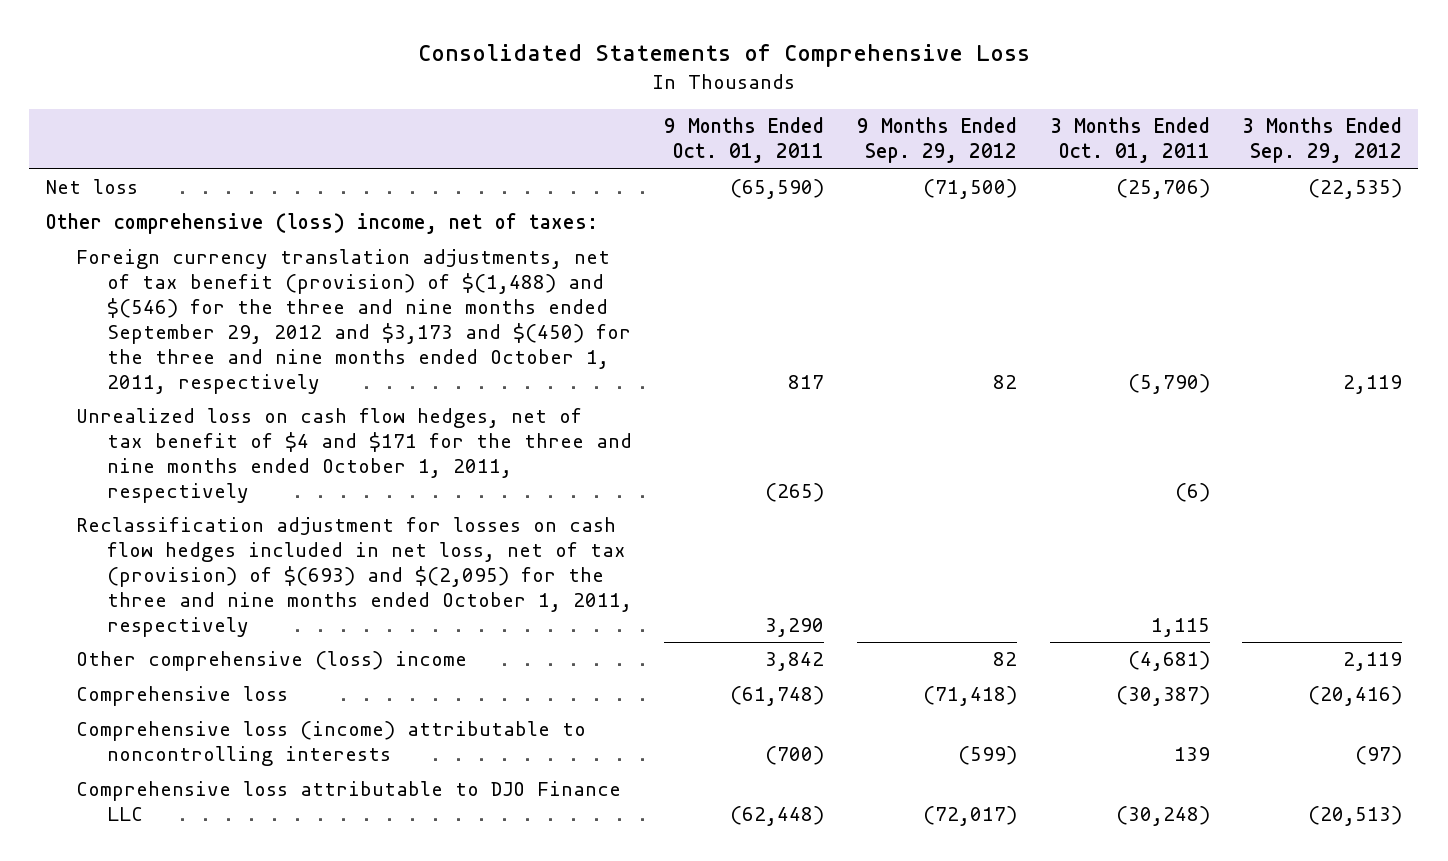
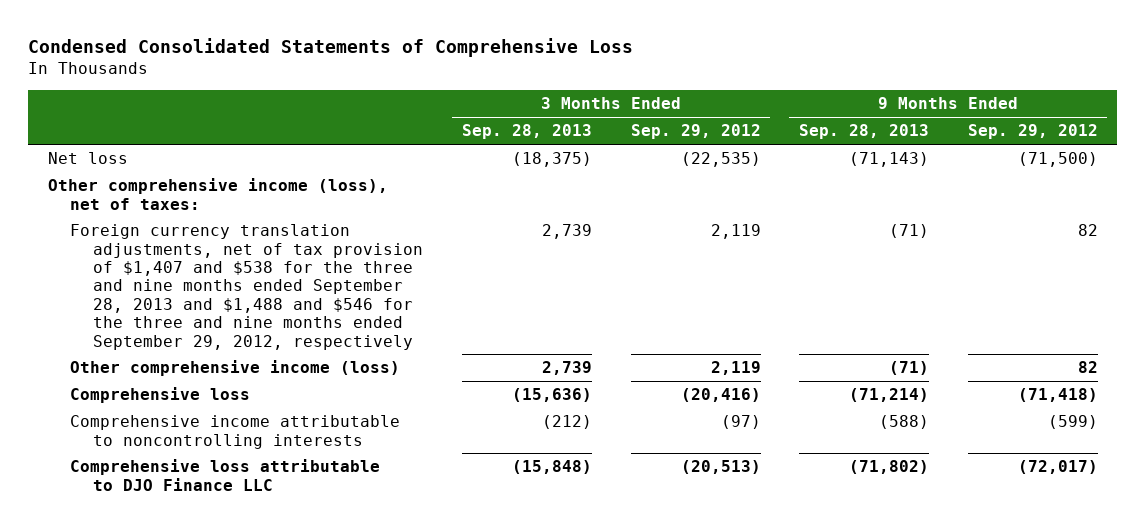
[417,44,1030,68] Consolidated Statements of Comprehensive Loss -> [28,37,634,57] Condensed Consolidated Statements of Comprehensive Loss
[664,117,825,164] 9 Months Ended Oct. 01, 2011 -> none
[1049,117,1210,164] 3 Months Ended Oct. 01, 2011 -> none
none -> [461,124,592,140] Sep. 28, 2013
none -> [799,124,930,140] Sep. 28, 2013
[76,408,632,504] Unrealized loss on cash flow hedges, net of tax benefit of $4 and $171 for the three and nine months ended October 1, 2011, respectively -> none
[76,517,632,638] Reclassification adjustment for losses on cash flow hedges included in net loss, net of tax (provision) of $(693) and $(2,095) for the three and nine months ended October 1, 2011, respectively -> none
[45,213,598,235] Other comprehensive (loss) income, net of taxes: -> [47,178,388,210] Other comprehensive income (loss), net of taxes:
[76,249,631,394] Foreign currency translation adjustments, net of tax benefit (provision) of $(1,488) and $(546) for the three and nine months ended September 29, 2012 and $3,173 and $(450) for the three and nine months ended October 1, 2011, respectively -> [70,224,424,350] Foreign currency translation adjustments, net of tax provision of $1,407 and $538 for the three and nine months ended September 28, 2013 and $1,488 and $546 for the three and nine months ended September 29, 2012, respectively
[76,651,468,672] Other comprehensive (loss) income -> [70,360,401,377] Other comprehensive income (loss)
[76,721,587,767] Comprehensive loss (income) attributable to noncontrolling interests -> [70,415,401,449] Comprehensive income attributable to noncontrolling interests

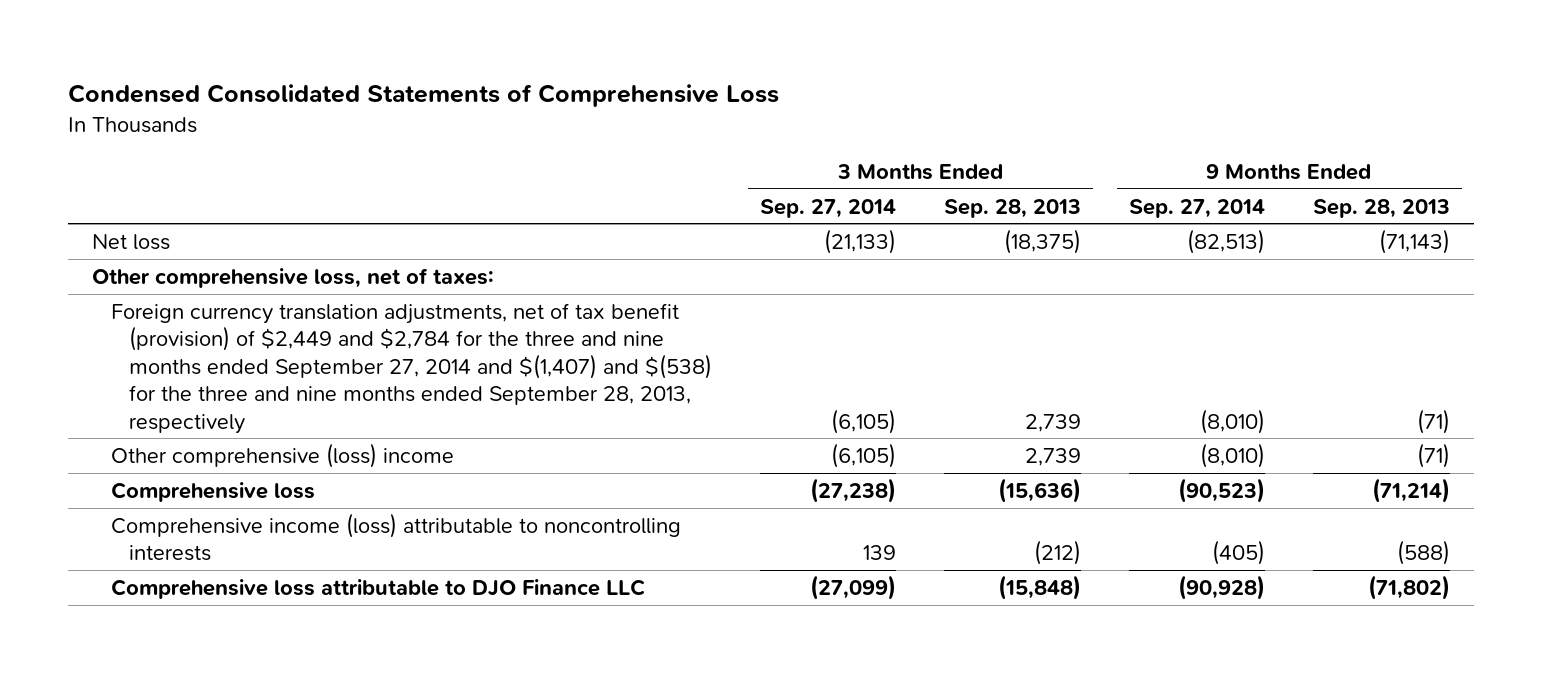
[630,124,761,140] Sep. 29, 2012 -> none
[967,124,1098,140] Sep. 29, 2012 -> none
none -> [760,198,897,218] Sep. 27, 2014
none -> [1128,198,1265,218] Sep. 27, 2014
[47,178,388,210] Other comprehensive income (loss), net of taxes: -> [92,267,495,288] Other comprehensive loss, net of taxes:
[70,224,424,350] Foreign currency translation adjustments, net of tax provision of $1,407 and $538 for the three and nine months ended September 28, 2013 and $1,488 and $546 for the three and nine months ended September 29, 2012, respectively -> [110,302,713,434] Foreign currency translation adjustments, net of tax benefit (provision) of $2,449 and $2,784 for the three and nine months ended September 27, 2014 and $(1,407) and $(538) for the three and nine months ended September 28, 2013, respectively
[70,360,401,377] Other comprehensive income (loss) -> [110,442,454,468] Other comprehensive (loss) income
[70,415,401,449] Comprehensive income attributable to noncontrolling interests -> [110,512,681,562] Comprehensive income (loss) attributable to noncontrolling interests

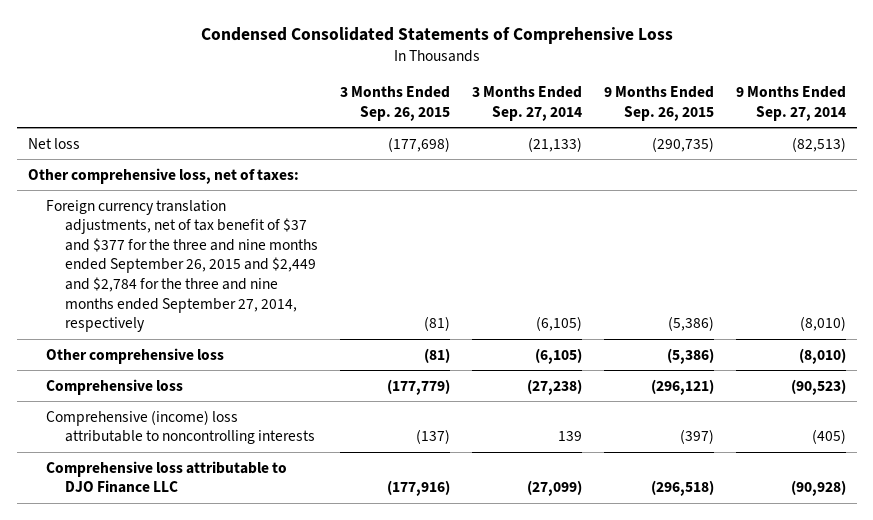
[944,198,1082,218] Sep. 28, 2013 -> none
[1312,198,1450,218] Sep. 28, 2013 -> none
none -> [339,86,450,121] 3 Months Ended Sep. 26, 2015
none -> [603,86,714,121] 9 Months Ended Sep. 26, 2015
[110,302,713,434] Foreign currency translation adjustments, net of tax benefit (provision) of $2,449 and $2,784 for the three and nine months ended September 27, 2014 and $(1,407) and $(538) for the three and nine months ended September 28, 2013, respectively -> [46,199,318,333] Foreign currency translation adjustments, net of tax benefit of $37 and $377 for the three and nine months ended September 26, 2015 and $2,449 and $2,784 for the three and nine months ended September 27, 2014, respectively
[110,442,454,468] Other comprehensive (loss) income -> [46,347,225,364] Other comprehensive loss
[110,512,681,562] Comprehensive income (loss) attributable to noncontrolling interests -> [46,409,315,445] Comprehensive (income) loss attributable to noncontrolling interests

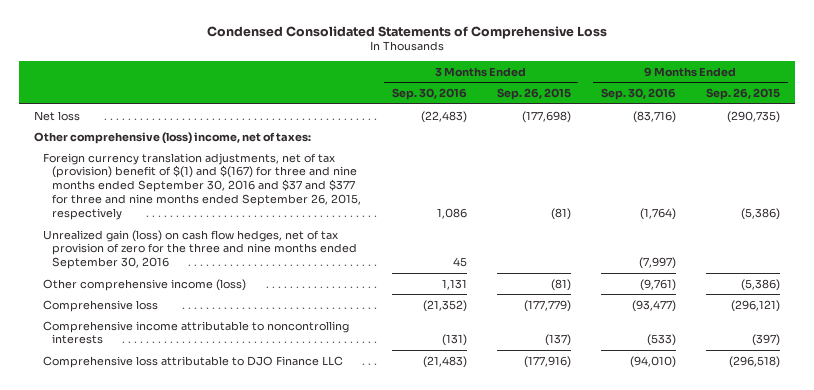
[471,86,582,121] 3 Months Ended Sep. 27, 2014 -> none
[735,86,846,121] 9 Months Ended Sep. 27, 2014 -> none
none -> [391,88,467,101] Sep. 30, 2016
none -> [600,88,676,101] Sep. 30, 2016
[27,167,299,184] Other comprehensive loss, net of taxes: -> [33,131,311,144] Other comprehensive (loss) income, net of taxes:
[46,199,318,333] Foreign currency translation adjustments, net of tax benefit of $37 and $377 for the three and nine months ended September 26, 2015 and $2,449 and $2,784 for the three and nine months ended September 27, 2014, respectively -> [43,152,362,221] Foreign currency translation adjustments, net of tax (provision) benefit of $(1) and $(167) for three and nine months ended September 30, 2016 and $37 and $377 for three and nine months ended September 26, 2015, respectively
none -> [43,229,358,270] Unrealized gain (loss) on cash flow hedges, net of tax provision of zero for the three and nine months ended September 30, 2016
[46,347,225,364] Other comprehensive loss -> [43,278,247,291] Other comprehensive income (loss)
[46,409,315,445] Comprehensive (income) loss attributable to noncontrolling interests -> [43,320,350,345] Comprehensive income attributable to noncontrolling interests

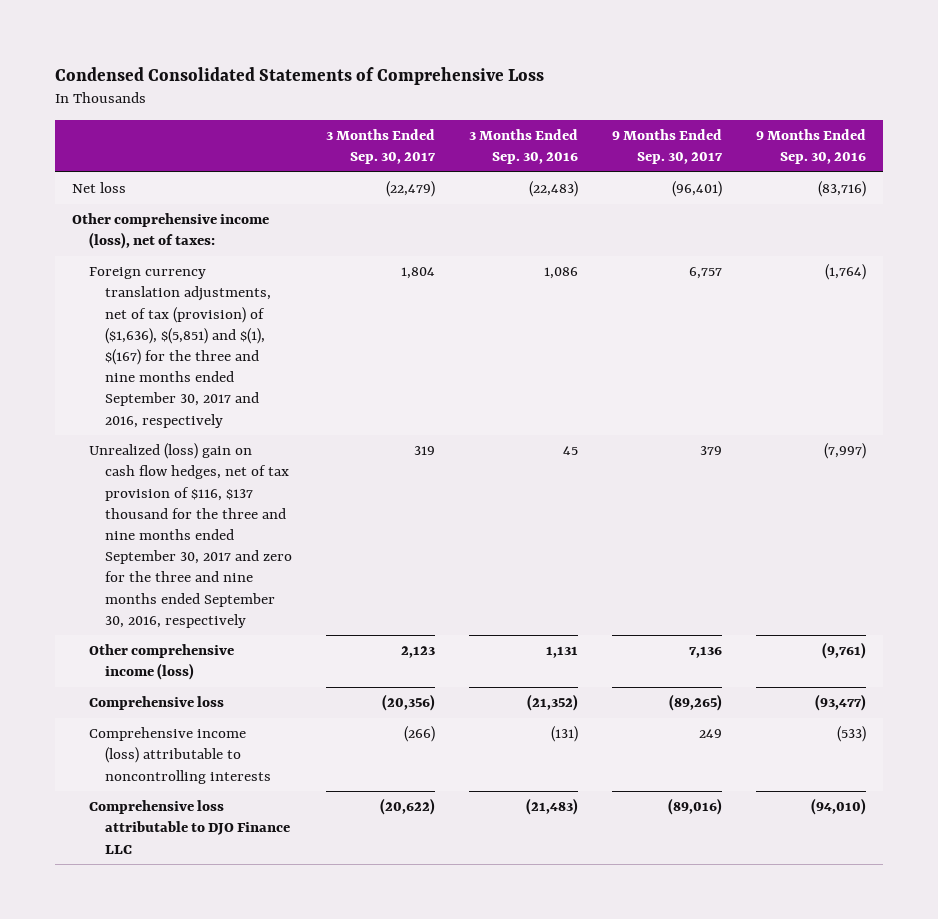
[496,88,571,101] Sep. 26, 2015 -> none
[706,88,781,101] Sep. 26, 2015 -> none
none -> [326,129,437,165] 3 Months Ended Sep. 30, 2017
none -> [612,129,724,165] 9 Months Ended Sep. 30, 2017
[33,131,311,144] Other comprehensive (loss) income, net of taxes: -> [71,213,269,250] Other comprehensive income (loss), net of taxes:
[43,152,362,221] Foreign currency translation adjustments, net of tax (provision) benefit of $(1) and $(167) for three and nine months ended September 30, 2016 and $37 and $377 for three and nine months ended September 26, 2015, respectively -> [88,267,272,428] Foreign currency translation adjustments, net of tax (provision) of ($1,636), $(5,851) and $(1), $(167) for the three and nine months ended September 30, 2017 and 2016, respectively
[43,229,358,270] Unrealized gain (loss) on cash flow hedges, net of tax provision of zero for the three and nine months ended September 30, 2016 -> [88,443,293,628] Unrealized (loss) gain on cash flow hedges, net of tax provision of $116, $137 thousand for the three and nine months ended September 30, 2017 and zero for the three and nine months ended September 30, 2016, respectively
[43,320,350,345] Comprehensive income attributable to noncontrolling interests -> [88,727,272,784] Comprehensive income (loss) attributable to noncontrolling interests

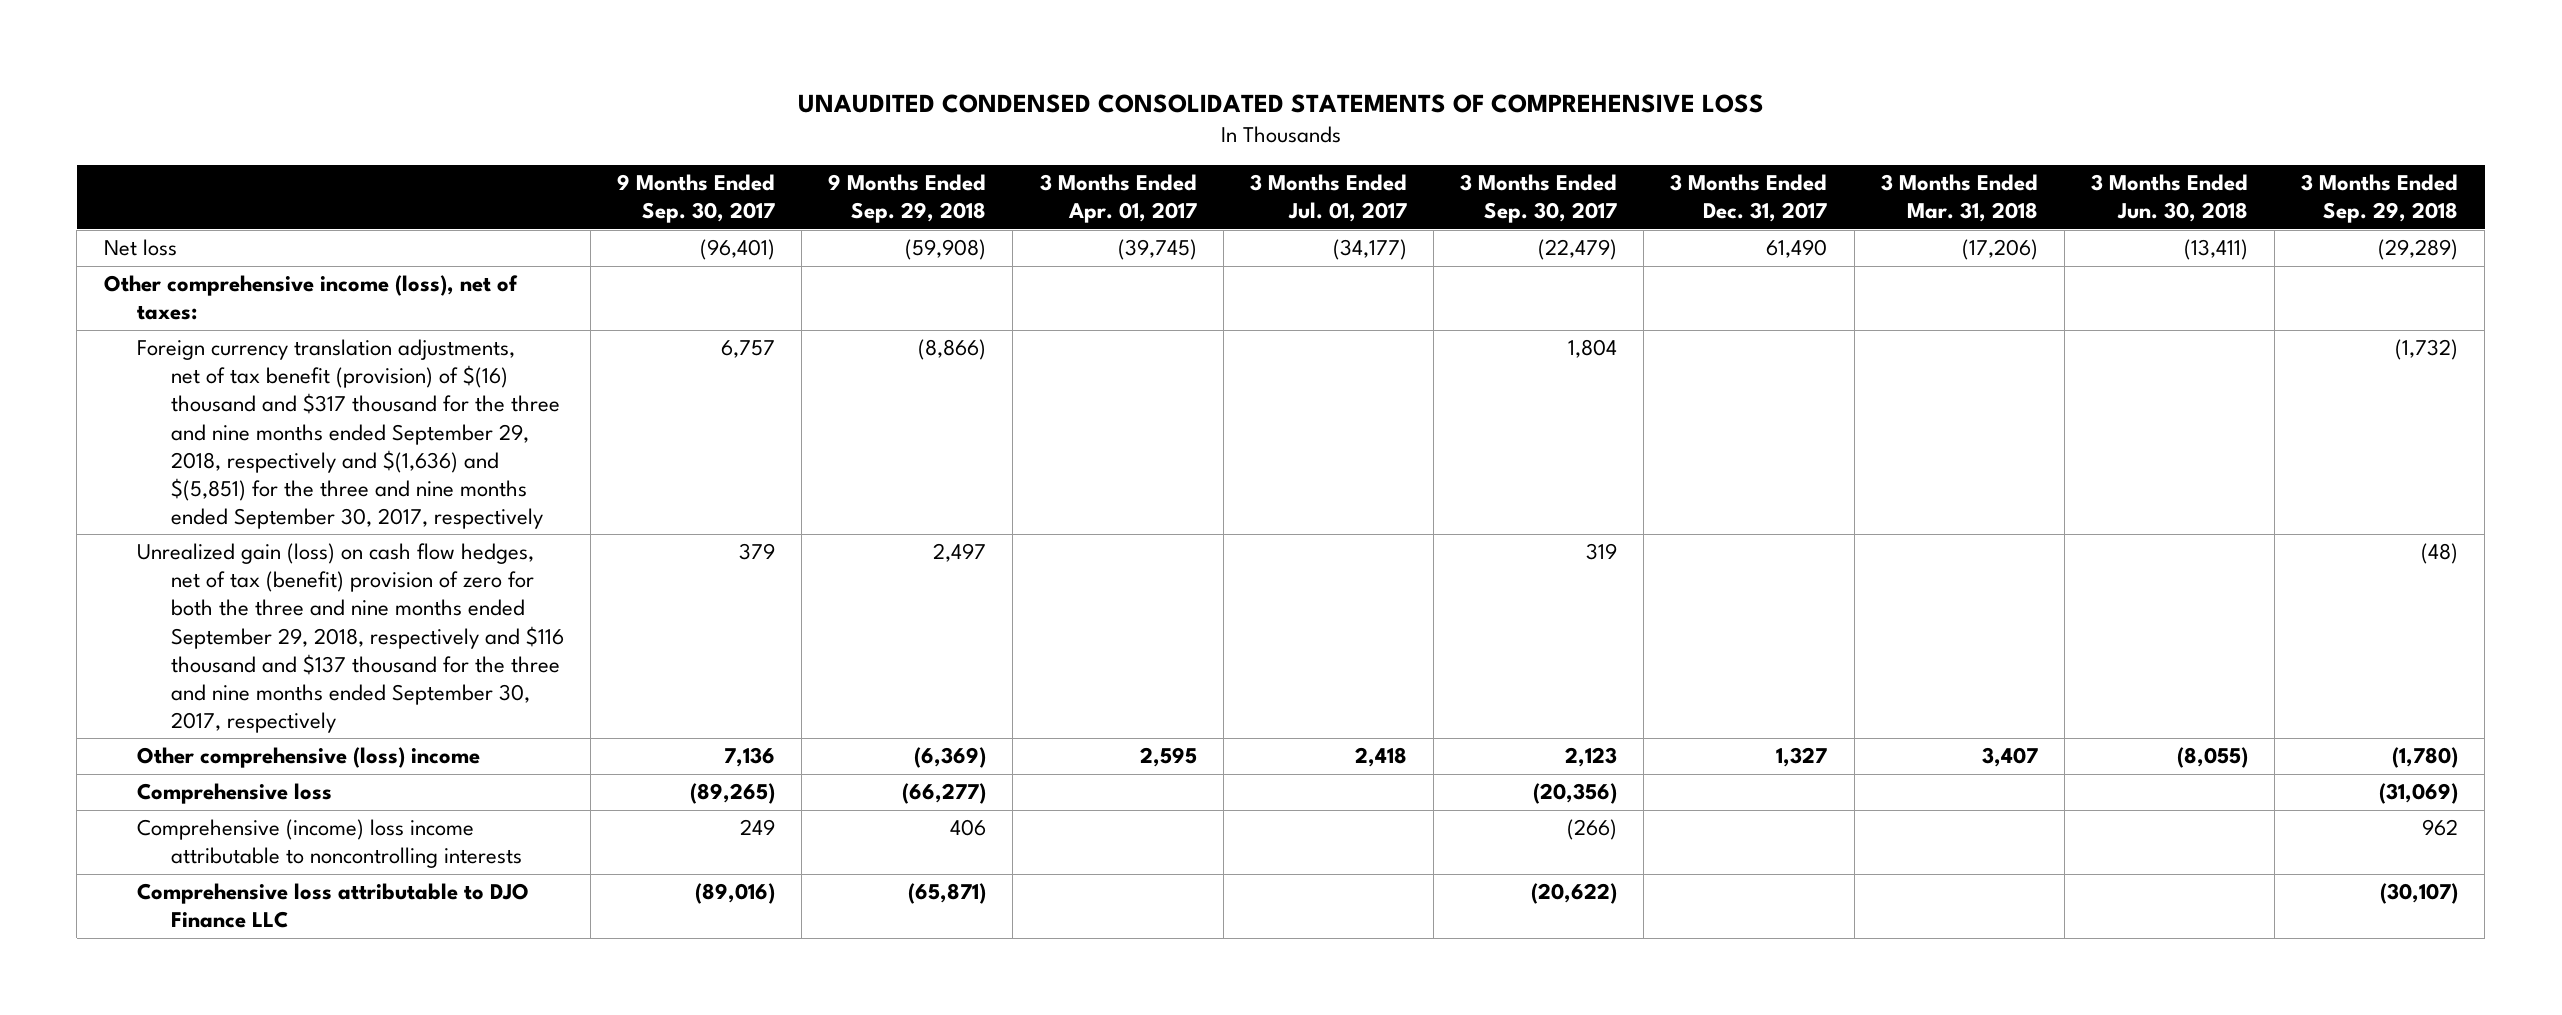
[54,66,544,85] Condensed Consolidated Statements of Comprehensive Loss -> [797,93,1764,113] UNAUDITED CONDENSED CONSOLIDATED STATEMENTS OF COMPREHENSIVE LOSS
[469,129,579,165] 3 Months Ended Sep. 30, 2016 -> none
[756,129,867,165] 9 Months Ended Sep. 30, 2016 -> none
none -> [828,174,987,224] 9 Months Ended Sep. 29, 2018
none -> [1039,174,1197,224] 3 Months Ended Apr. 01, 2017
none -> [1249,174,1407,223] 3 Months Ended Jul. 01, 2017
none -> [1670,174,1828,223] 3 Months Ended Dec. 31, 2017
none -> [1880,174,2038,223] 3 Months Ended Mar. 31, 2018
none -> [2091,174,2249,223] 3 Months Ended Jun. 30, 2018
none -> [2301,174,2459,224] 3 Months Ended Sep. 29, 2018
[88,267,272,428] Foreign currency translation adjustments, net of tax (provision) of ($1,636), $(5,851) and $(1), $(167) for the three and nine months ended September 30, 2017 and 2016, respectively -> [137,339,560,529] Foreign currency translation adjustments, net of tax benefit (provision) of $(16) thousand and $317 thousand for the three and nine months ended September 29, 2018, respectively and $(1,636) and $(5,851) for the three and nine months ended September 30, 2017, respectively
[88,443,293,628] Unrealized (loss) gain on cash flow hedges, net of tax provision of $116, $137 thousand for the three and nine months ended September 30, 2017 and zero for the three and nine months ended September 30, 2016, respectively -> [137,543,564,733] Unrealized gain (loss) on cash flow hedges, net of tax (benefit) provision of zero for both the three and nine months ended September 29, 2018, respectively and $116 thousand and $137 thousand for the three and nine months ended September 30, 2017, respectively
[88,644,234,681] Other comprehensive income (loss) -> [137,747,481,769] Other comprehensive (loss) income
[88,727,272,784] Comprehensive income (loss) attributable to noncontrolling interests -> [137,819,522,869] Comprehensive (income) loss income attributable to noncontrolling interests

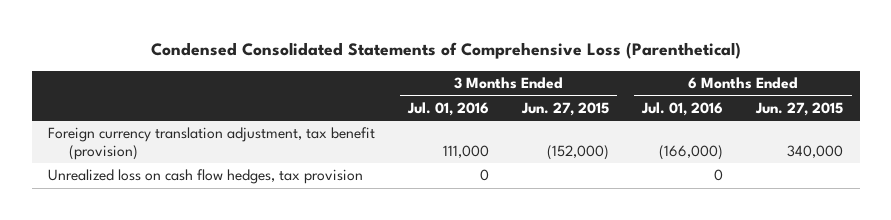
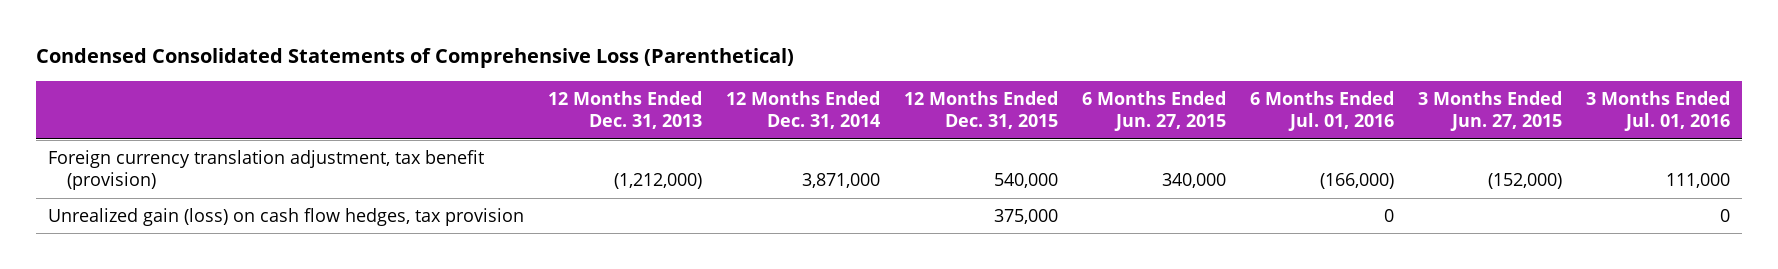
none -> [548,90,703,130] 12 Months Ended Dec. 31, 2013
none -> [726,90,881,130] 12 Months Ended Dec. 31, 2014
none -> [903,90,1058,130] 12 Months Ended Dec. 31, 2015
[48,169,364,185] Unrealized loss on cash flow hedges, tax provision -> [48,207,525,226] Unrealized gain (loss) on cash flow hedges, tax provision

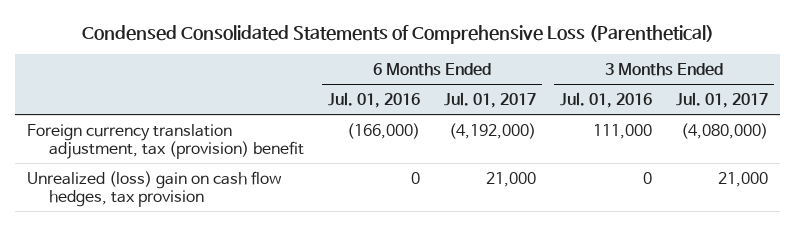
[548,90,703,130] 12 Months Ended Dec. 31, 2013 -> none
[726,90,881,130] 12 Months Ended Dec. 31, 2014 -> none
[903,90,1058,130] 12 Months Ended Dec. 31, 2015 -> none
[1081,90,1226,132] 6 Months Ended Jun. 27, 2015 -> none
[1417,90,1562,132] 3 Months Ended Jun. 27, 2015 -> none
none -> [444,91,537,108] Jul. 01, 2017
none -> [676,91,769,108] Jul. 01, 2017
[48,149,485,191] Foreign currency translation adjustment, tax benefit (provision) -> [26,123,305,160] Foreign currency translation adjustment, tax (provision) benefit
[48,207,525,226] Unrealized gain (loss) on cash flow hedges, tax provision -> [26,170,282,208] Unrealized (loss) gain on cash flow hedges, tax provision

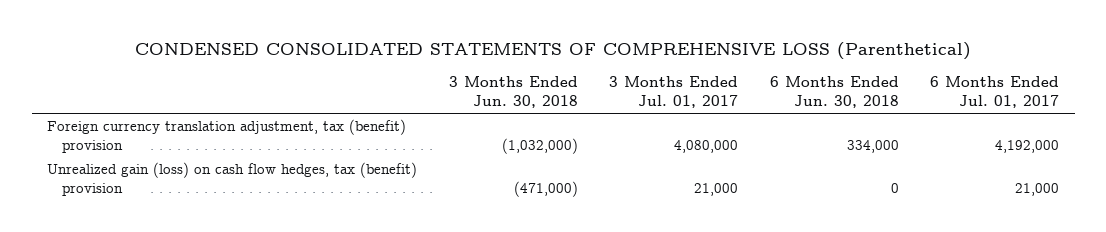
[81,24,714,44] Condensed Consolidated Statements of Comprehensive Loss (Parenthetical) -> [135,41,972,60] CONDENSED CONSOLIDATED STATEMENTS OF COMPREHENSIVE LOSS (Parenthetical)
[328,91,421,108] Jul. 01, 2016 -> none
[560,91,653,108] Jul. 01, 2016 -> none
none -> [448,76,578,109] 3 Months Ended Jun. 30, 2018
none -> [769,76,899,109] 6 Months Ended Jun. 30, 2018
[26,123,305,160] Foreign currency translation adjustment, tax (provision) benefit -> [47,119,407,154] Foreign currency translation adjustment, tax (benefit) provision
[449,122,537,139] (4,192,000) -> [994,140,1059,154] 4,192,000
[681,122,769,139] (4,080,000) -> [674,140,739,154] 4,080,000
[26,170,282,208] Unrealized (loss) gain on cash flow hedges, tax provision -> [47,162,418,197] Unrealized gain (loss) on cash flow hedges, tax (benefit) provision

